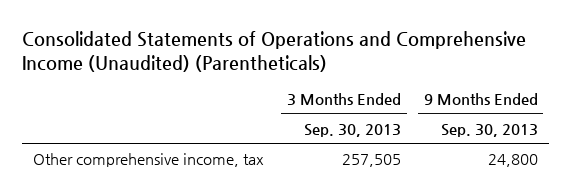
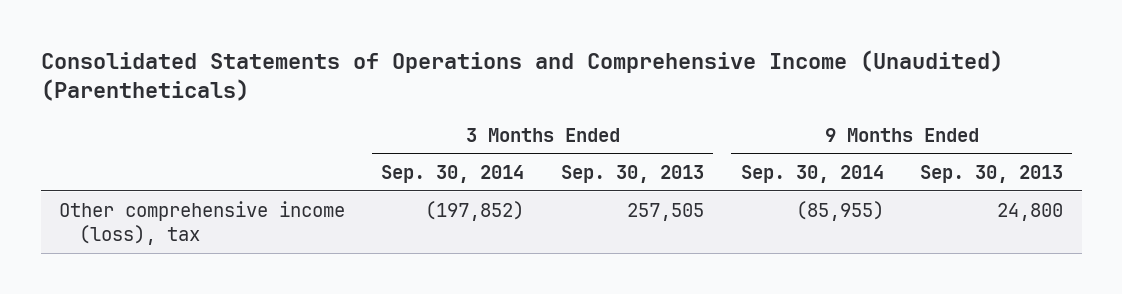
none -> [381,165,525,184] Sep. 30, 2014
none -> [740,165,884,184] Sep. 30, 2014
[33,153,265,168] Other comprehensive income, tax -> [58,201,345,245] Other comprehensive income (loss), tax

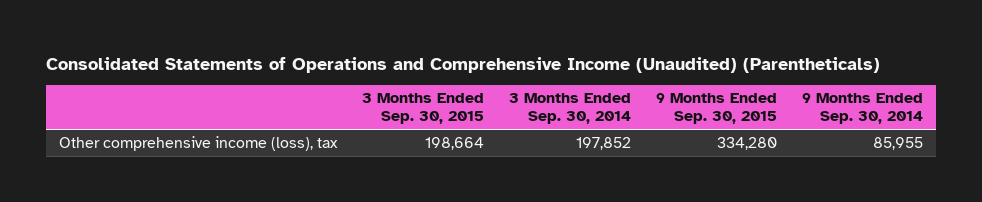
[561,165,705,184] Sep. 30, 2013 -> none
[920,165,1064,184] Sep. 30, 2013 -> none
none -> [361,93,484,125] 3 Months Ended Sep. 30, 2015
none -> [655,93,777,125] 9 Months Ended Sep. 30, 2015
[425,201,525,222] (197,852) -> [575,137,631,151] 197,852
[795,201,884,222] (85,955) -> [873,137,924,151] 85,955

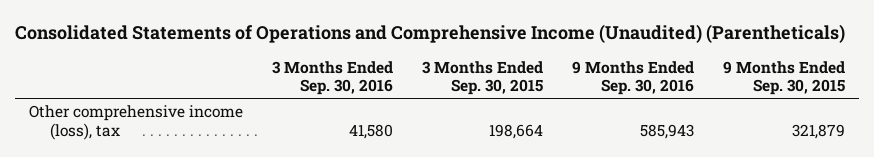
[508,93,631,125] 3 Months Ended Sep. 30, 2014 -> none
[802,93,924,125] 9 Months Ended Sep. 30, 2014 -> none
none -> [272,60,394,96] 3 Months Ended Sep. 30, 2016
none -> [572,60,695,96] 9 Months Ended Sep. 30, 2016
[716,137,777,151] 334,280 -> [792,123,846,139] 321,879

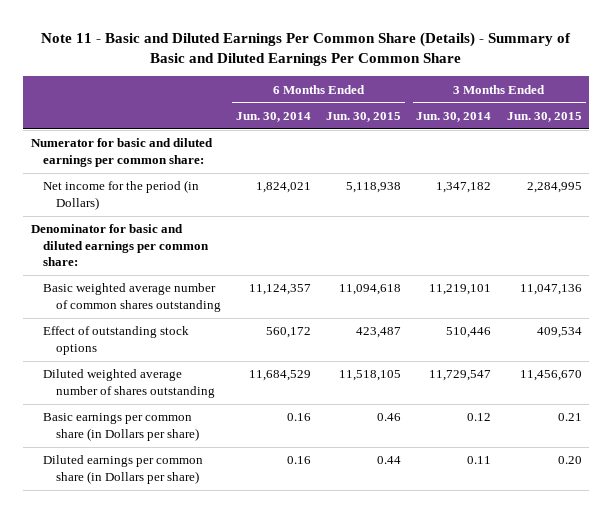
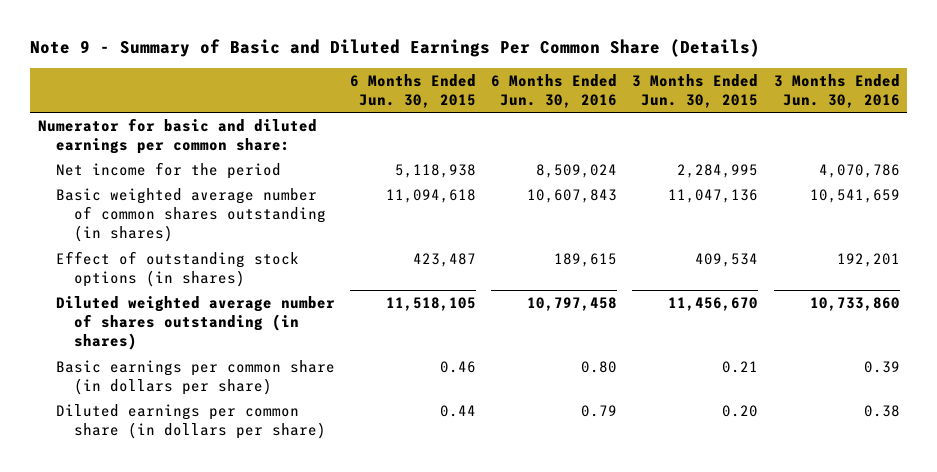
[41,32,572,67] Note 11 - Basic and Diluted Earnings Per Common Share (Details) - Summary of Basic and Diluted Earnings Per Common Share -> [30,39,761,58] Note 9 - Summary of Basic and Diluted Earnings Per Common Share (Details)
[236,111,312,122] Jun. 30, 2014 -> none
[416,111,492,122] Jun. 30, 2014 -> none
none -> [491,73,618,109] 6 Months Ended Jun. 30, 2016
none -> [773,73,900,109] 3 Months Ended Jun. 30, 2016
[30,224,210,267] Denominator for basic and diluted earnings per common share: -> none
[43,180,200,210] Net income for the period (in Dollars) -> [55,161,281,179] Net income for the period
[43,283,221,312] Basic weighted average number of common shares outstanding -> [55,187,326,243] Basic weighted average number of common shares outstanding (in shares)
[43,326,190,355] Effect of outstanding stock options -> [55,250,299,288] Effect of outstanding stock options (in shares)
[43,369,215,398] Diluted weighted average number of shares outstanding -> [55,295,335,351] Diluted weighted average number of shares outstanding (in shares)
[43,413,199,441] Basic earnings per common share (in Dollars per share) -> [55,359,335,396] Basic earnings per common share (in dollars per share)
[43,455,204,484] Diluted earnings per common share (in Dollars per share) -> [55,403,326,440] Diluted earnings per common share (in dollars per share)

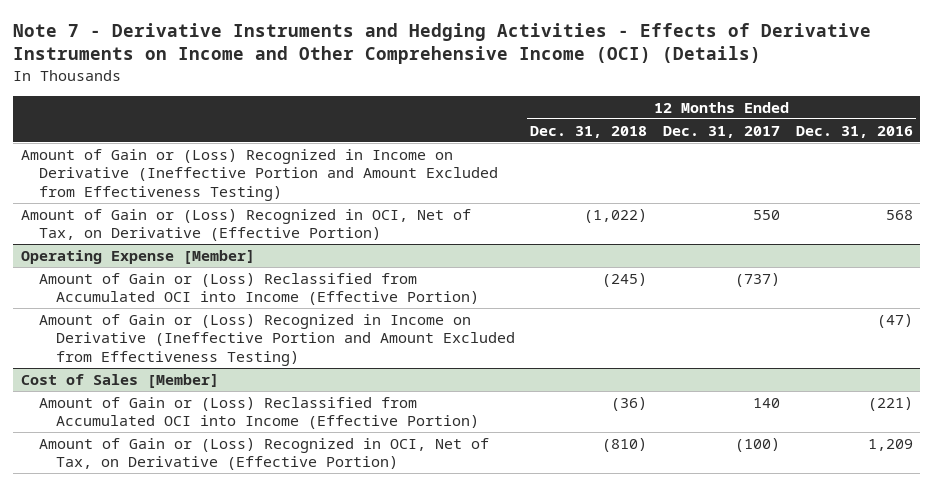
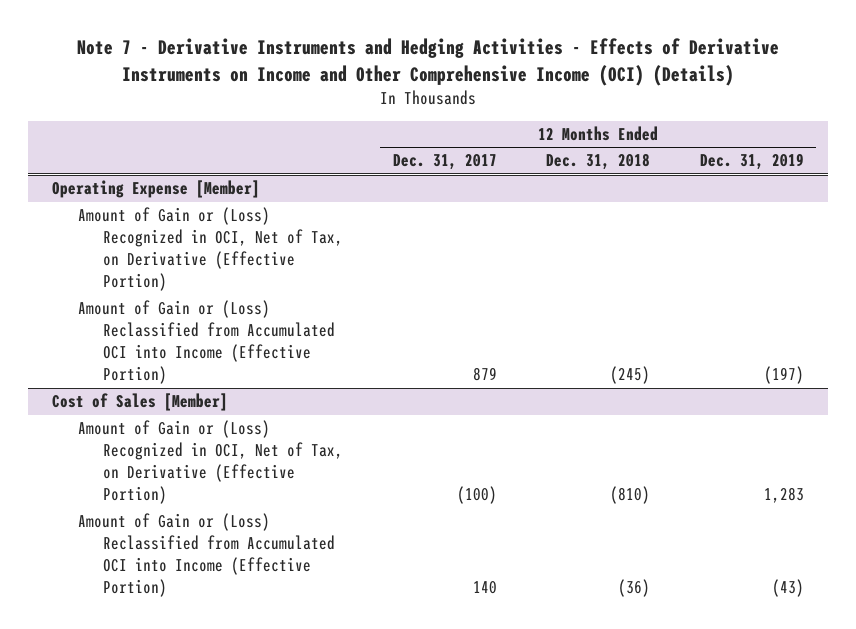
[795,125,913,138] Dec. 31, 2016 -> none
none -> [699,153,804,171] Dec. 31, 2019
[21,148,498,201] Amount of Gain or (Loss) Recognized in Income on Derivative (Ineffective Portion and Amount Excluded from Effectiveness Testing) -> none
[21,208,472,242] Amount of Gain or (Loss) Recognized in OCI, Net of Tax, on Derivative (Effective Portion) -> none
[38,313,515,366] Amount of Gain or (Loss) Recognized in Income on Derivative (Ineffective Portion and Amount Excluded from Effectiveness Testing) -> none
none -> [77,207,344,292] Amount of Gain or (Loss) Recognized in OCI, Net of Tax, on Derivative (Effective Portion)
[735,272,781,287] (737) -> [472,367,497,382] 879
[38,396,479,430] Amount of Gain or (Loss) Reclassified from Accumulated OCI into Income (Effective Portion) -> [77,513,336,598] Amount of Gain or (Loss) Reclassified from Accumulated OCI into Income (Effective Portion)

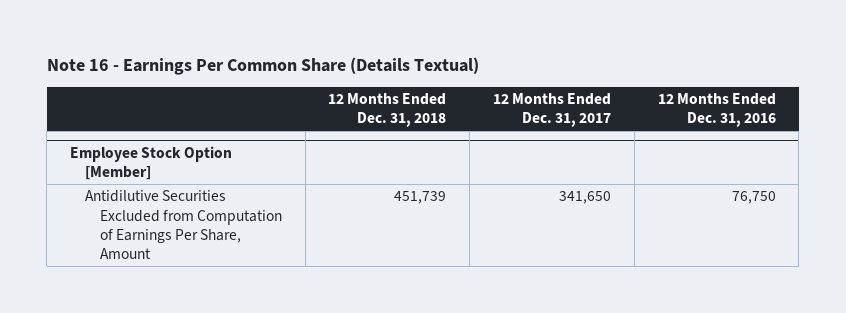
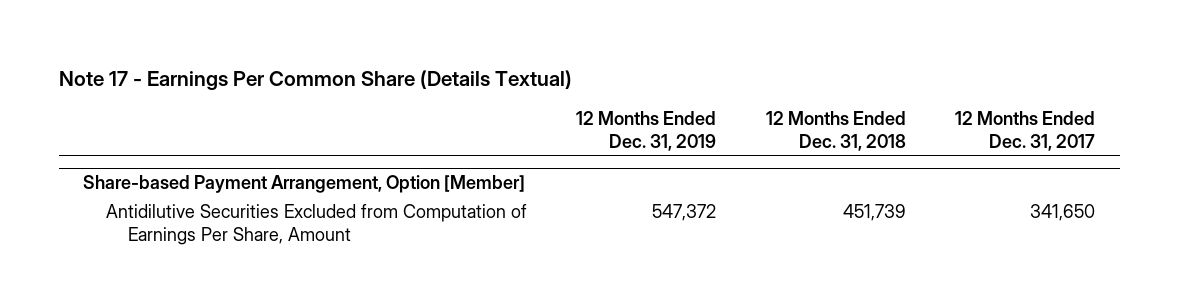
[46,57,479,76] Note 16 - Earnings Per Common Share (Details Textual) -> [58,70,572,91] Note 17 - Earnings Per Common Share (Details Textual)
[657,93,776,128] 12 Months Ended Dec. 31, 2016 -> none
none -> [576,110,717,152] 12 Months Ended Dec. 31, 2019
[70,146,233,181] Employee Stock Option [Member] -> [83,175,526,194] Share-based Payment Arrangement, Option [Member]

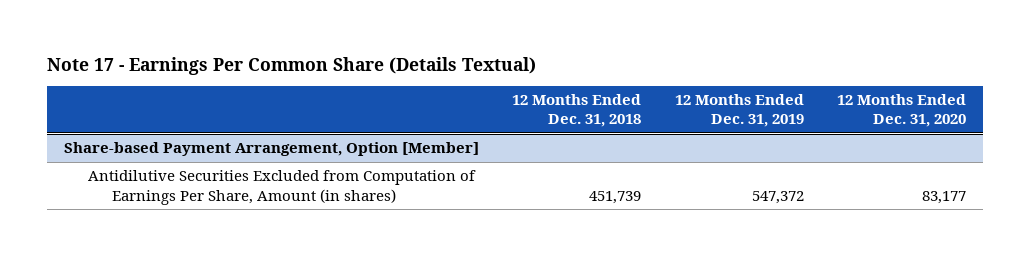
[954,110,1095,152] 12 Months Ended Dec. 31, 2017 -> none
none -> [836,94,966,128] 12 Months Ended Dec. 31, 2020
[105,203,527,245] Antidilutive Securities Excluded from Computation of Earnings Per Share, Amount -> [87,170,476,205] Antidilutive Securities Excluded from Computation of Earnings Per Share, Amount (in shares)

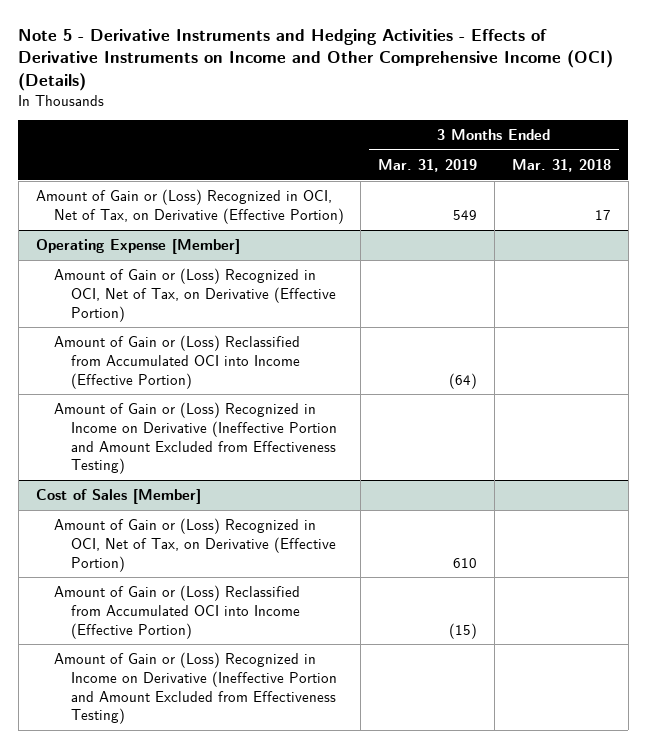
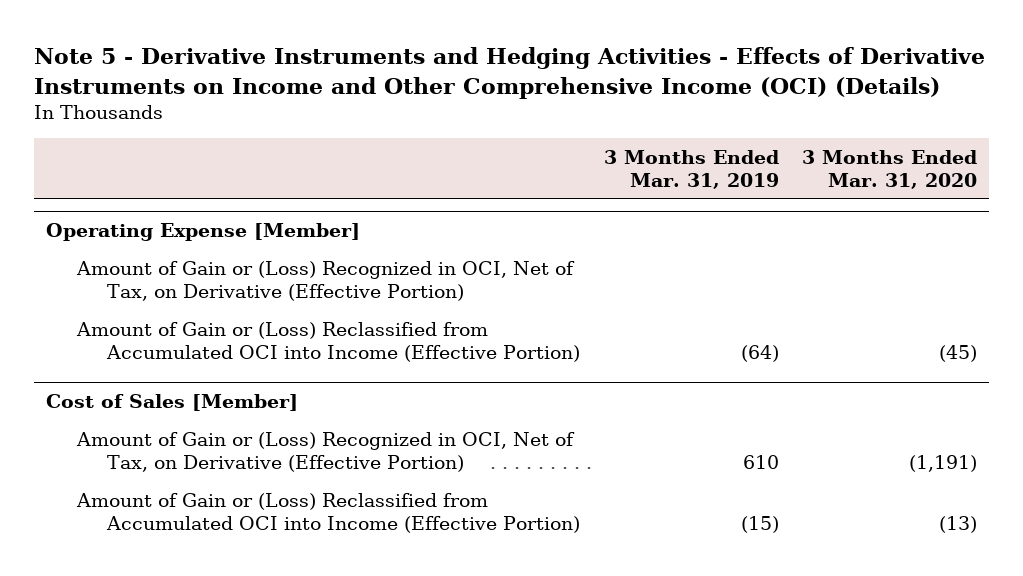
[511,158,611,172] Mar. 31, 2018 -> none
none -> [802,149,978,190] 3 Months Ended Mar. 31, 2020
[35,188,344,224] Amount of Gain or (Loss) Recognized in OCI, Net of Tax, on Derivative (Effective Portion) -> none
[53,401,338,475] Amount of Gain or (Loss) Recognized in Income on Derivative (Ineffective Portion and Amount Excluded from Effectiveness Testing) -> none
[53,651,338,725] Amount of Gain or (Loss) Recognized in Income on Derivative (Ineffective Portion and Amount Excluded from Effectiveness Testing) -> none

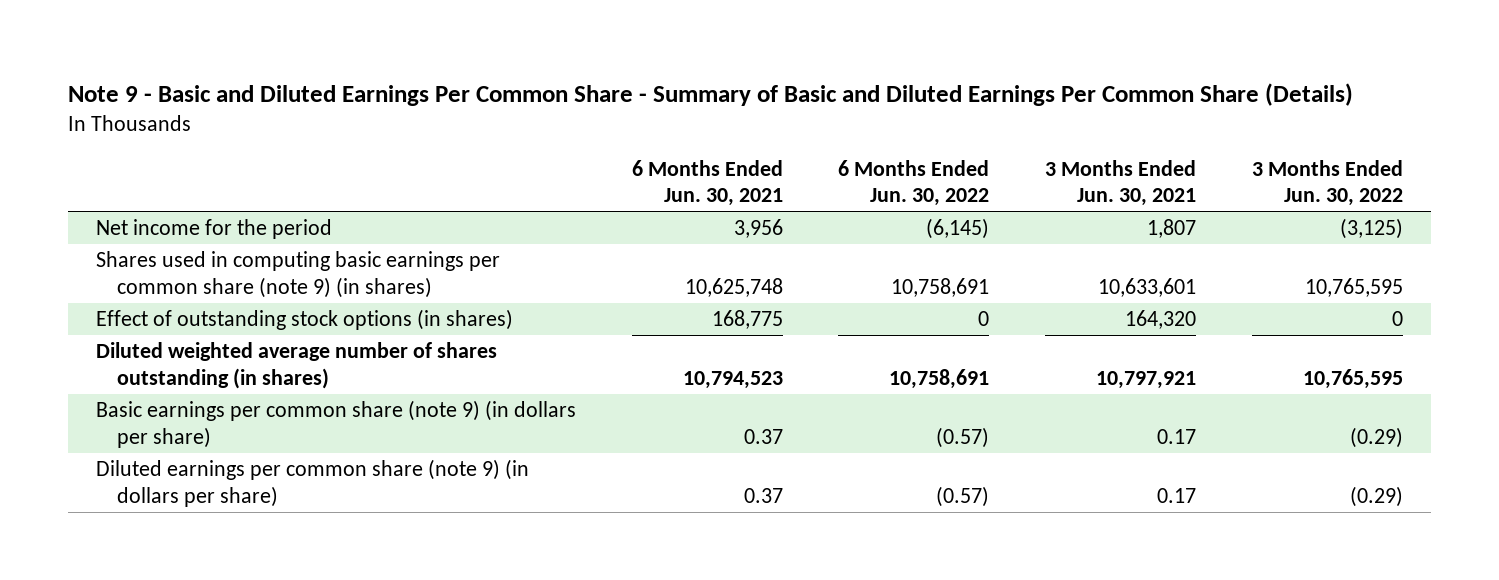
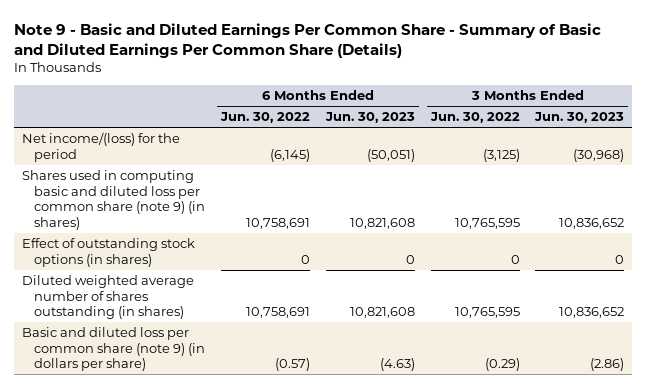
[631,159,783,207] 6 Months Ended Jun. 30, 2021 -> none
[1045,159,1197,207] 3 Months Ended Jun. 30, 2021 -> none
none -> [324,112,415,124] Jun. 30, 2023
none -> [534,112,625,124] Jun. 30, 2023
[95,219,332,240] Net income for the period -> [22,132,181,162] Net income/(loss) for the period
[95,251,500,298] Shares used in computing basic earnings per common share (note 9) (in shares) -> [22,170,205,230] Shares used in computing basic and diluted loss per common share (note 9) (in shares)
[95,459,529,507] Diluted earnings per common share (note 9) (in dollars per share) -> none
[95,400,576,448] Basic earnings per common share (note 9) (in dollars per share) -> [22,327,205,372] Basic and diluted loss per common share (note 9) (in dollars per share)

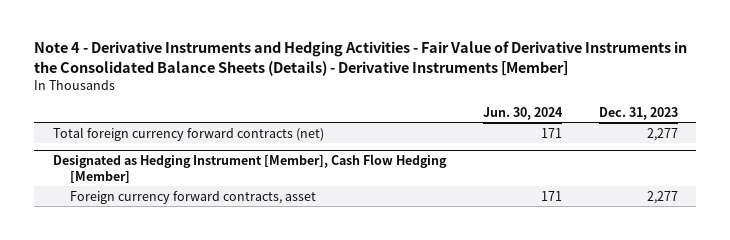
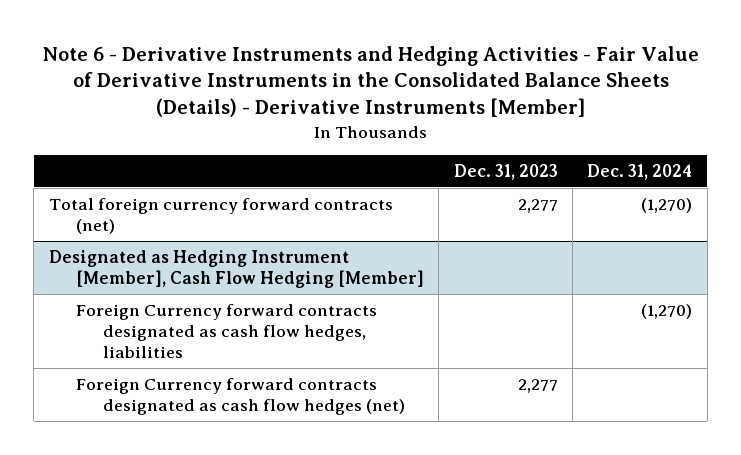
[33,41,687,76] Note 4 - Derivative Instruments and Hedging Activities - Fair Value of Derivative Instruments in the Consolidated Balance Sheets (Details) - Derivative Instruments [Member] -> [42,45,699,118] Note 6 - Derivative Instruments and Hedging Activities - Fair Value of Derivative Instruments in the Consolidated Balance Sheets (Details) - Derivative Instruments [Member]
[482,107,563,121] Jun. 30, 2024 -> none
none -> [587,163,693,180] Dec. 31, 2024
none -> [75,303,377,358] Foreign Currency forward contracts designated as cash flow hedges, liabilities
[70,190,317,204] Foreign currency forward contracts, asset -> [75,377,405,415] Foreign Currency forward contracts designated as cash flow hedges (net)

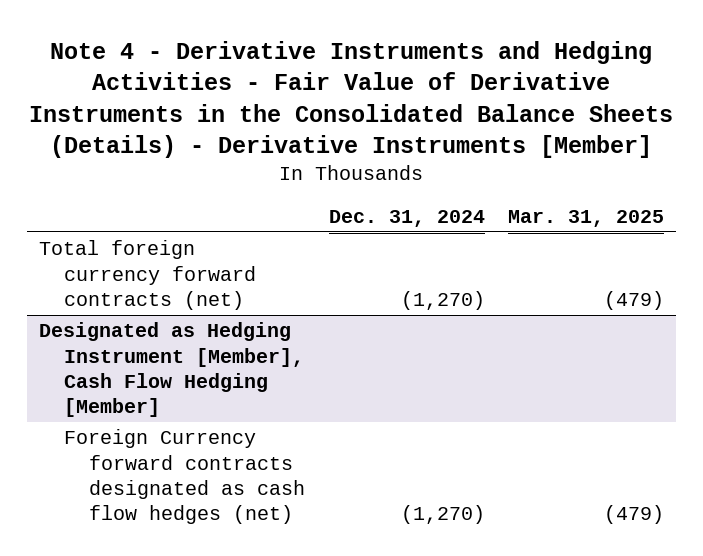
[42,45,699,118] Note 6 - Derivative Instruments and Hedging Activities - Fair Value of Derivative Instruments in the Consolidated Balance Sheets (Details) - Derivative Instruments [Member] -> [29,40,674,159] Note 4 - Derivative Instruments and Hedging Activities - Fair Value of Derivative Instruments in the Consolidated Balance Sheets (Details) - Derivative Instruments [Member]
[453,163,558,180] Dec. 31, 2023 -> none
none -> [507,209,664,227] Mar. 31, 2025
[75,377,405,415] Foreign Currency forward contracts designated as cash flow hedges (net) -> none
[75,303,377,358] Foreign Currency forward contracts designated as cash flow hedges, liabilities -> [64,429,306,525] Foreign Currency forward contracts designated as cash flow hedges (net)

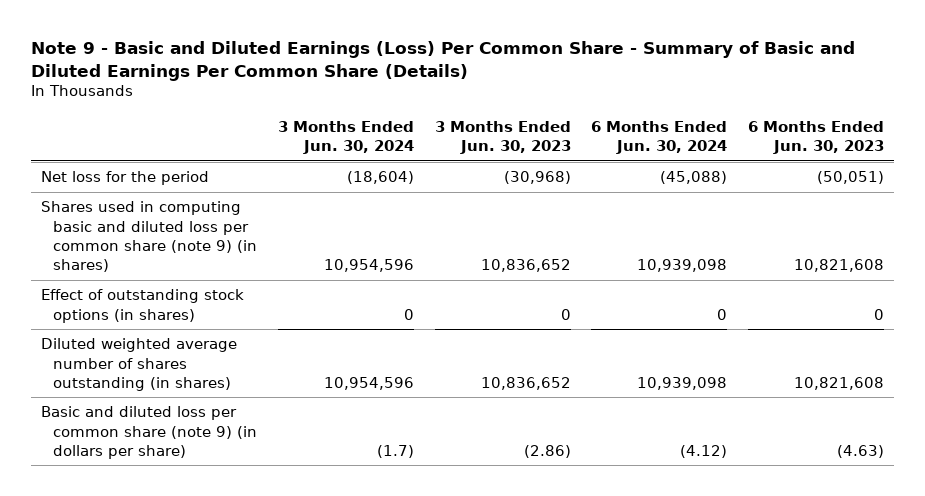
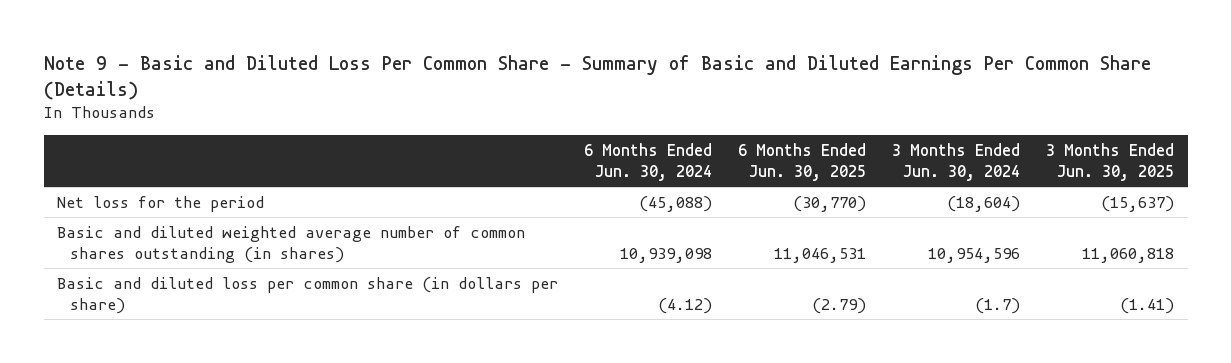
[30,40,855,81] Note 9 - Basic and Diluted Earnings (Loss) Per Common Share - Summary of Basic and Diluted Earnings Per Common Share (Details) -> [43,54,1151,100] Note 9 - Basic and Diluted Loss Per Common Share - Summary of Basic and Diluted Earnings Per Common Share (Details)
[434,120,571,154] 3 Months Ended Jun. 30, 2023 -> none
[747,120,884,154] 6 Months Ended Jun. 30, 2023 -> none
none -> [738,142,867,182] 6 Months Ended Jun. 30, 2025
none -> [1046,142,1175,182] 3 Months Ended Jun. 30, 2025
[40,201,258,273] Shares used in computing basic and diluted loss per common share (note 9) (in shares) -> none
[40,289,244,323] Effect of outstanding stock options (in shares) -> none
[40,338,237,391] Diluted weighted average number of shares outstanding (in shares) -> [56,225,525,264] Basic and diluted weighted average number of common shares outstanding (in shares)
[40,406,258,459] Basic and diluted loss per common share (note 9) (in dollars per share) -> [56,276,558,315] Basic and diluted loss per common share (in dollars per share)

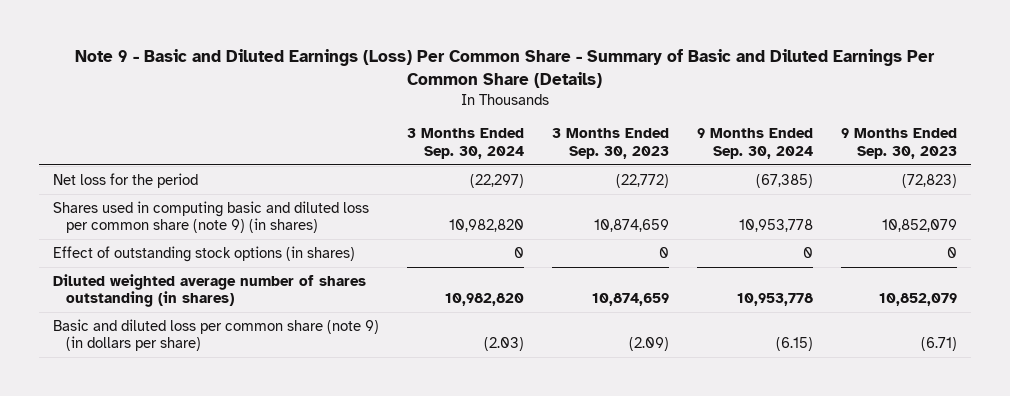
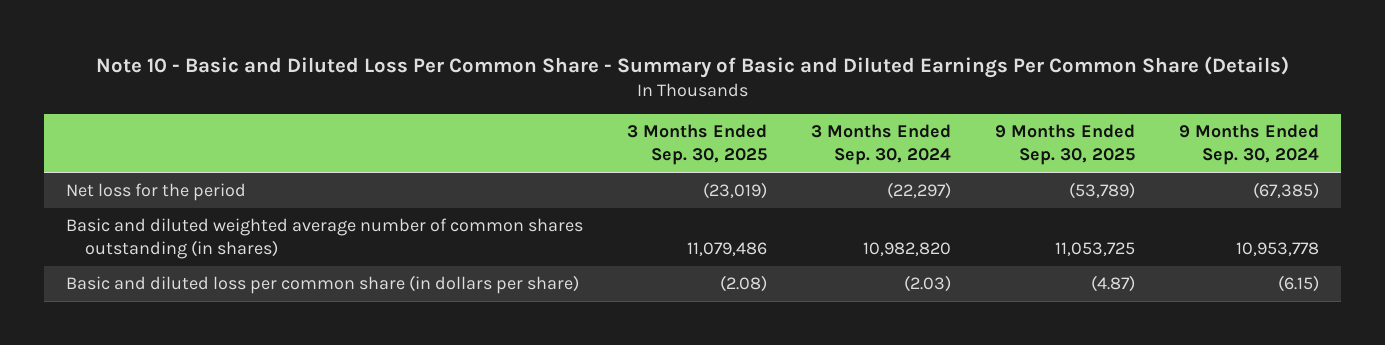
[74,48,935,88] Note 9 - Basic and Diluted Earnings (Loss) Per Common Share - Summary of Basic and Diluted Earnings Per Common Share (Details) -> [95,55,1289,78] Note 10 - Basic and Diluted Loss Per Common Share - Summary of Basic and Diluted Earnings Per Common Share (Details)
[551,128,669,159] 3 Months Ended Sep. 30, 2023 -> none
[840,128,957,159] 9 Months Ended Sep. 30, 2023 -> none
none -> [626,124,767,166] 3 Months Ended Sep. 30, 2025
none -> [995,124,1136,166] 9 Months Ended Sep. 30, 2025
[53,200,370,234] Shares used in computing basic and diluted loss per common share (note 9) (in shares) -> none
[53,245,356,262] Effect of outstanding stock options (in shares) -> none
[53,273,367,308] Diluted weighted average number of shares outstanding (in shares) -> [65,218,583,260] Basic and diluted weighted average number of common shares outstanding (in shares)
[53,318,380,352] Basic and diluted loss per common share (note 9) (in dollars per share) -> [65,275,579,295] Basic and diluted loss per common share (in dollars per share)

